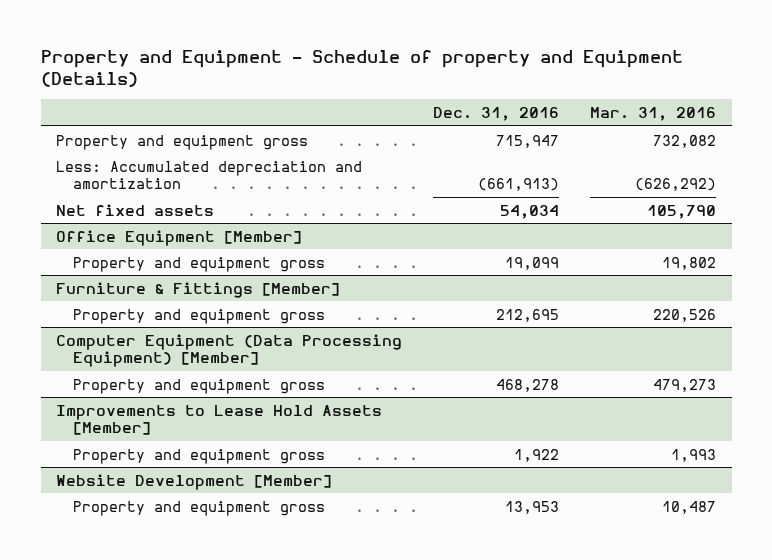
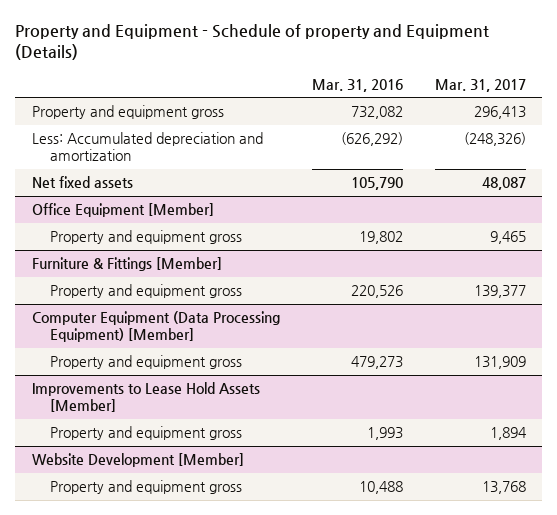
[433,106,560,121] Dec. 31, 2016 -> none
none -> [434,78,526,92] Mar. 31, 2017
[662,500,717,514] 10,487 -> [358,481,403,495] 10,488

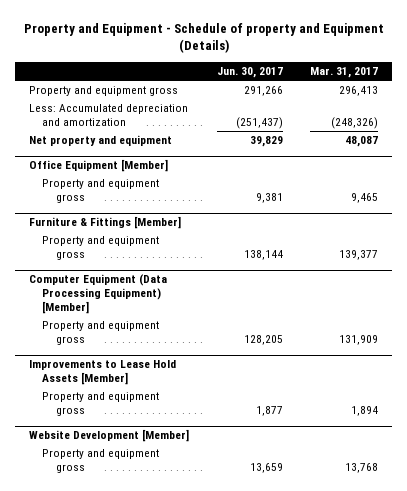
[311,78,403,92] Mar. 31, 2016 -> none
none -> [216,67,283,79] Jun. 30, 2017
[31,176,133,189] Net fixed assets -> [28,135,172,147] Net property and equipment

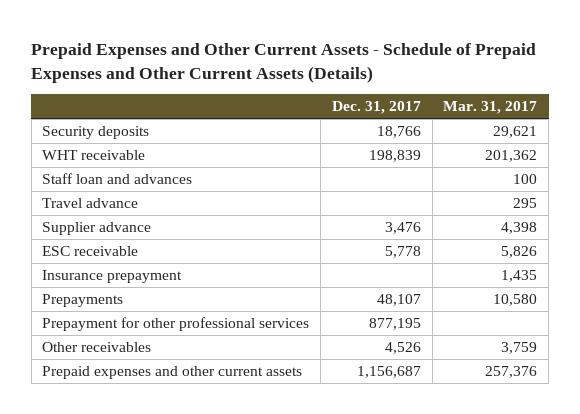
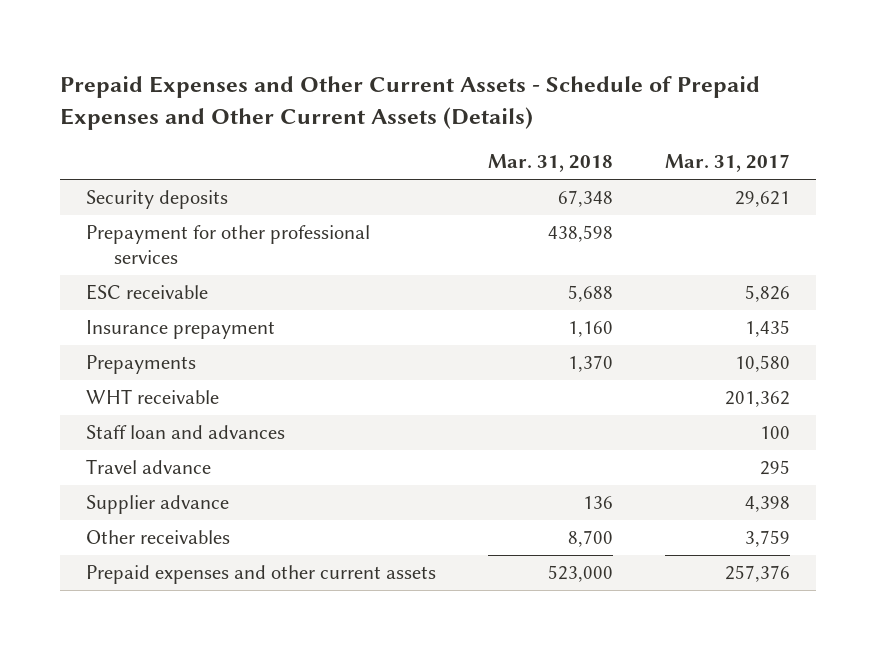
[331,101,421,115] Dec. 31, 2017 -> none
none -> [488,154,614,173] Mar. 31, 2018
[42,316,310,331] Prepayment for other professional services -> [86,225,371,265] Prepayment for other professional services
[42,245,139,256] ESC receivable -> [86,284,209,301] ESC receivable
[42,269,183,283] Insurance prepayment -> [86,320,276,340] Insurance prepayment
[42,293,124,307] Prepayments -> [86,355,197,375] Prepayments

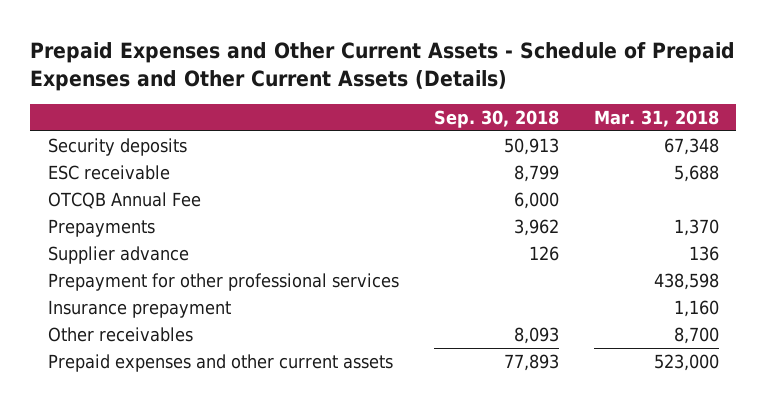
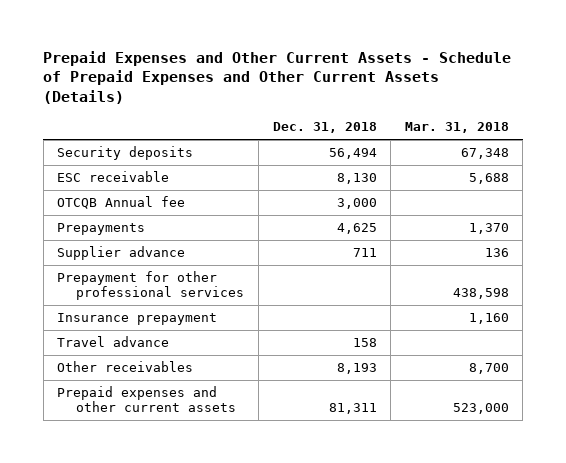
[433,109,559,128] Sep. 30, 2018 -> none
none -> [272,122,377,134] Dec. 31, 2018
[47,192,201,210] OTCQB Annual Fee -> [57,196,186,210] OTCQB Annual fee
none -> [57,336,170,348] Travel advance

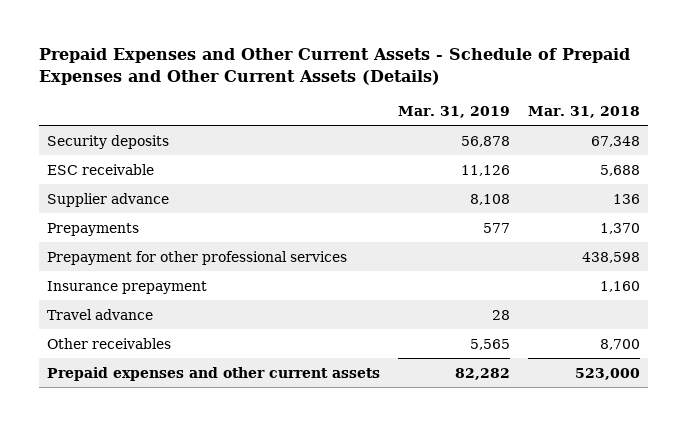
[272,122,377,134] Dec. 31, 2018 -> none
none -> [398,105,511,118] Mar. 31, 2019
[57,196,186,210] OTCQB Annual fee -> none
[57,223,146,236] Prepayments -> [47,222,140,236] Prepayments

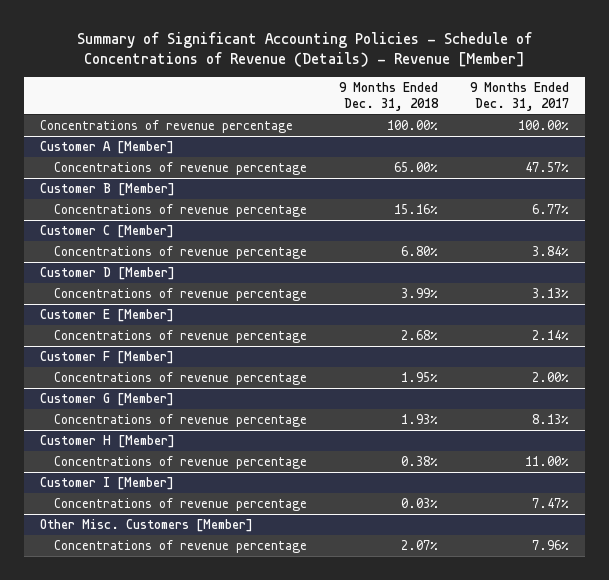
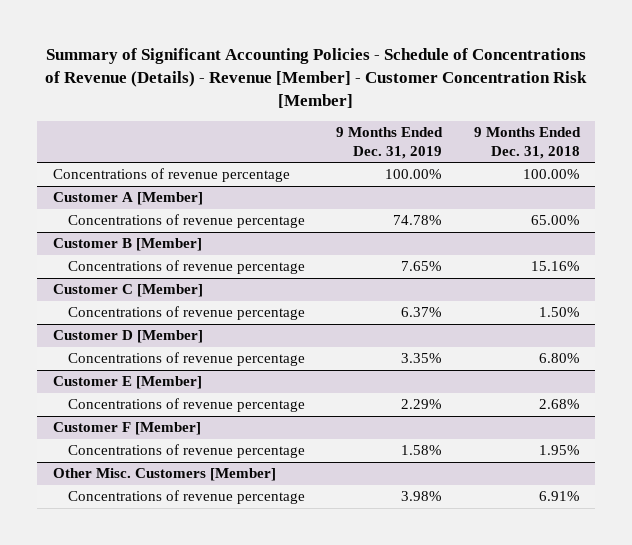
[76,32,532,68] Summary of Significant Accounting Policies - Schedule of Concentrations of Revenue (Details) - Revenue [Member] -> [45,47,588,109] Summary of Significant Accounting Policies - Schedule of Concentrations of Revenue (Details) - Revenue [Member] - Customer Concentration Risk [Member]
[470,82,570,112] 9 Months Ended Dec. 31, 2017 -> none
none -> [336,127,444,159] 9 Months Ended Dec. 31, 2019
[401,245,439,256] 6.80% -> [538,307,580,318] 1.50%
[401,287,439,298] 3.99% -> [538,353,580,364] 6.80%
[40,392,175,406] Customer G [Member] -> none
[54,413,308,427] Concentrations of revenue percentage -> none
[40,434,176,448] Customer H [Member] -> none
[54,455,308,469] Concentrations of revenue percentage -> none
[40,476,175,490] Customer I [Member] -> none
[54,497,308,511] Concentrations of revenue percentage -> none
[401,539,439,550] 2.07% -> [538,491,580,502] 6.91%

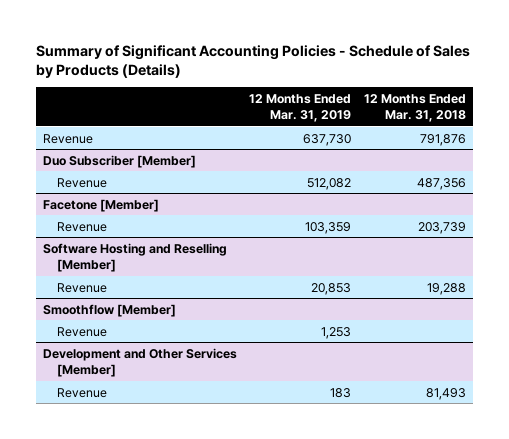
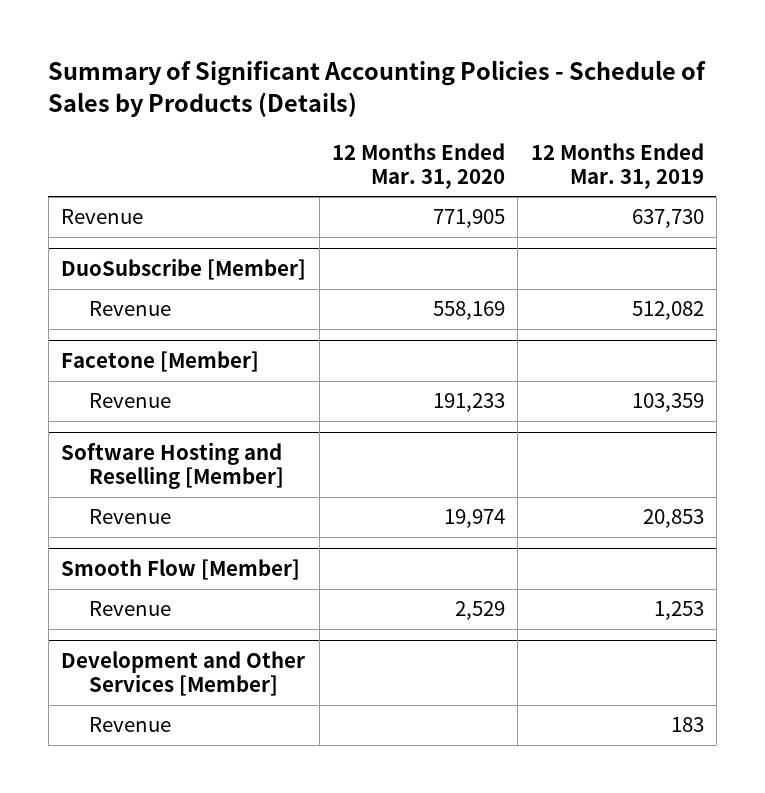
[364,94,467,123] 12 Months Ended Mar. 31, 2018 -> none
none -> [331,142,505,189] 12 Months Ended Mar. 31, 2020
[42,154,196,168] Duo Subscriber [Member] -> [61,258,307,281] DuoSubscribe [Member]
[42,303,176,317] Smoothflow [Member] -> [61,559,301,581] Smooth Flow [Member]

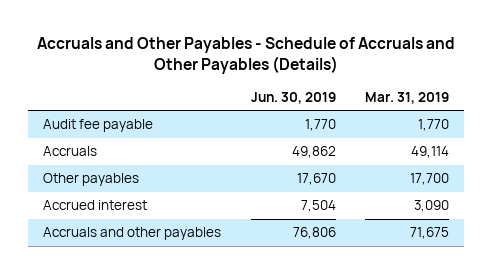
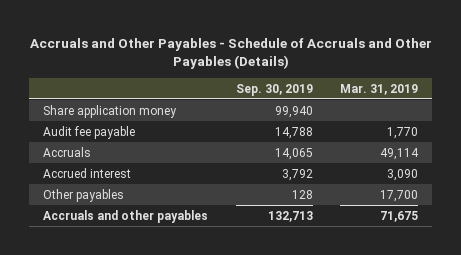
[250,91,336,104] Jun. 30, 2019 -> none
none -> [235,83,313,96] Sep. 30, 2019
none -> [43,104,178,118] Share application money
[43,173,140,187] Other payables -> [43,188,125,202] Other payables

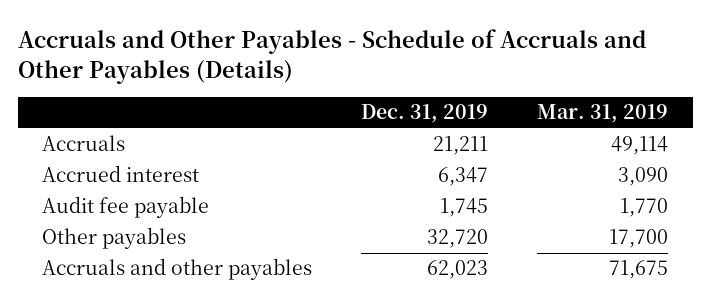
[235,83,313,96] Sep. 30, 2019 -> none
none -> [361,104,489,124] Dec. 31, 2019
[43,104,178,118] Share application money -> none
[43,125,136,139] Audit fee payable -> [42,196,210,219] Audit fee payable

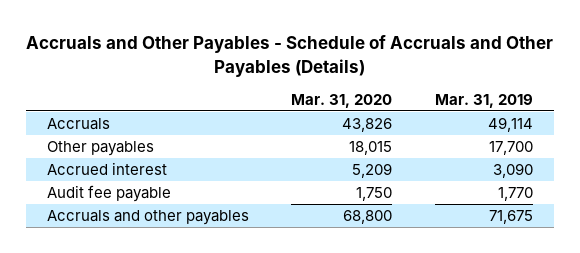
[361,104,489,124] Dec. 31, 2019 -> none
none -> [291,93,393,108] Mar. 31, 2020
[42,227,187,250] Other payables -> [47,141,155,157] Other payables

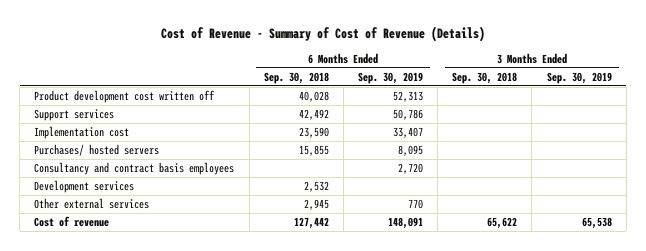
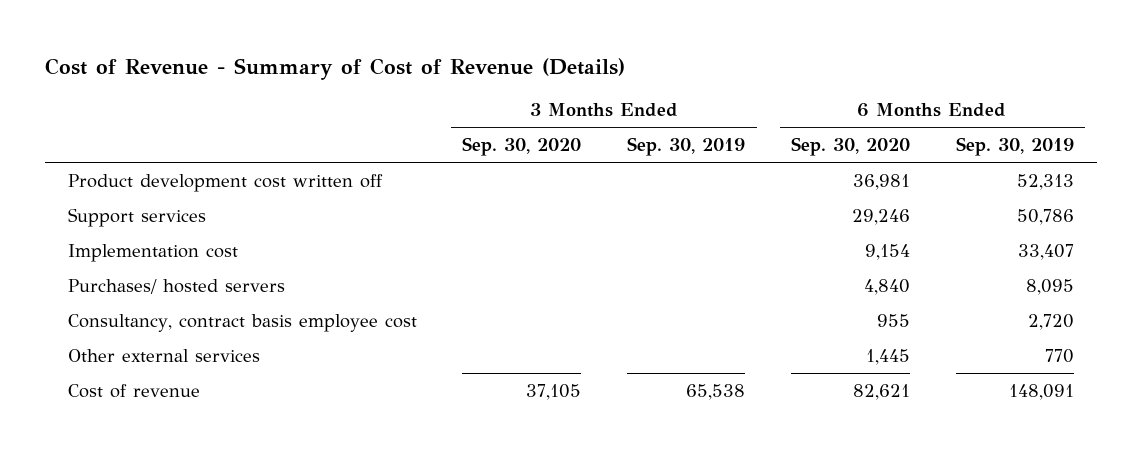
[263,71,329,84] Sep. 30, 2018 -> none
[452,71,518,84] Sep. 30, 2018 -> none
none -> [462,137,582,157] Sep. 30, 2020
none -> [790,137,910,157] Sep. 30, 2020
[34,180,135,194] Development services -> none
[34,162,235,176] Consultancy and contract basis employees -> [67,313,417,332] Consultancy, contract basis employee cost

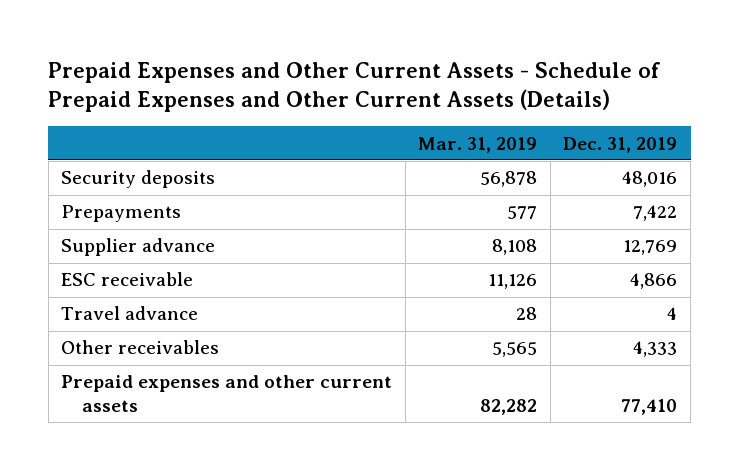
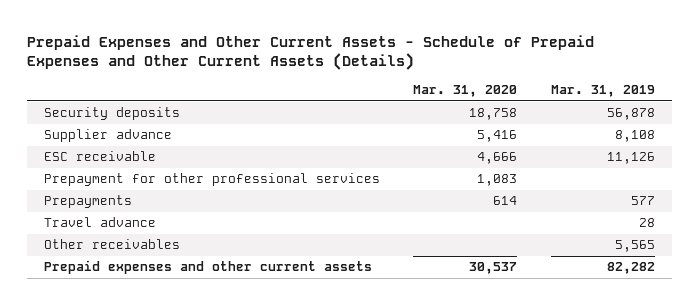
[563,136,678,153] Dec. 31, 2019 -> none
none -> [413,85,518,98] Mar. 31, 2020
none -> [43,173,380,187] Prepayment for other professional services
[61,205,182,223] Prepayments -> [43,195,132,209] Prepayments

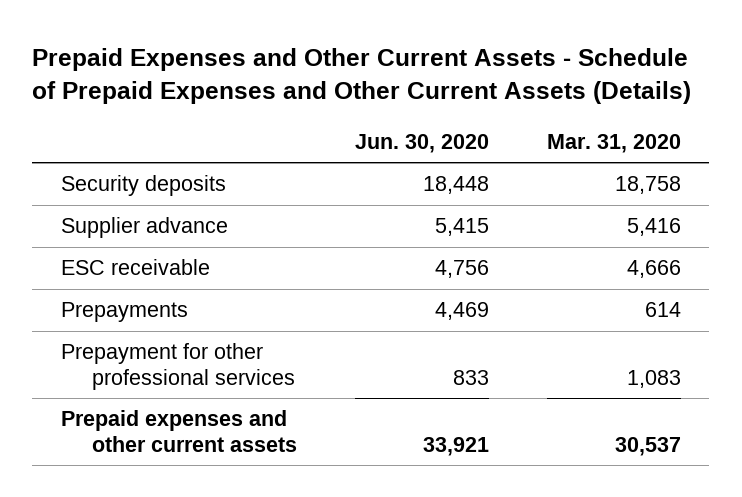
[550,85,655,98] Mar. 31, 2019 -> none
none -> [354,133,489,153] Jun. 30, 2020
[43,217,156,228] Travel advance -> none
[43,239,180,250] Other receivables -> none
[43,173,380,187] Prepayment for other professional services -> [61,343,296,390] Prepayment for other professional services

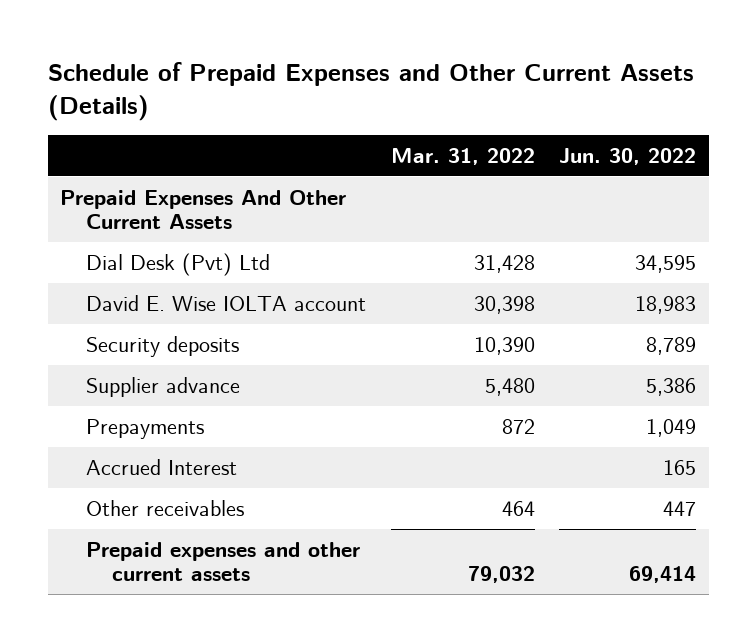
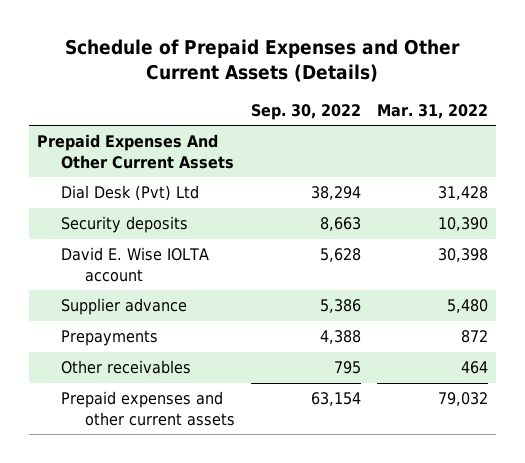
[559,148,697,166] Jun. 30, 2022 -> none
none -> [250,103,361,120] Sep. 30, 2022
[86,294,367,311] David E. Wise IOLTA account -> [60,247,209,282] David E. Wise IOLTA account
[86,458,238,475] Accrued Interest -> none

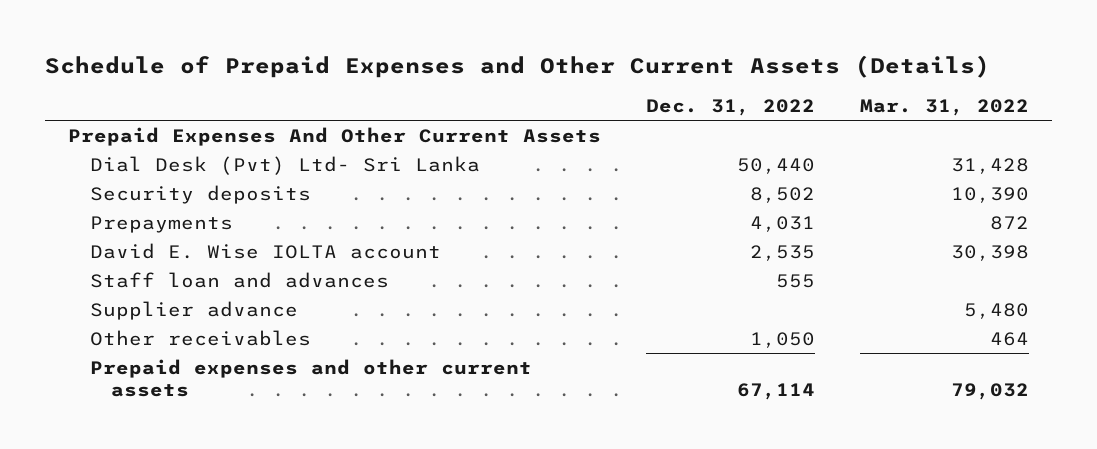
[250,103,361,120] Sep. 30, 2022 -> none
none -> [645,99,815,117] Dec. 31, 2022
[60,185,199,202] Dial Desk (Pvt) Ltd -> [89,155,480,175] Dial Desk (Pvt) Ltd- Sri Lanka
[60,330,158,347] Prepayments -> [89,215,233,233] Prepayments
none -> [89,271,389,288] Staff loan and advances

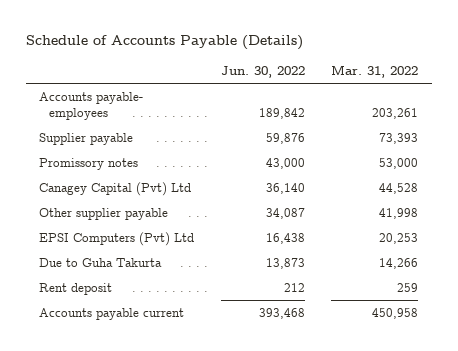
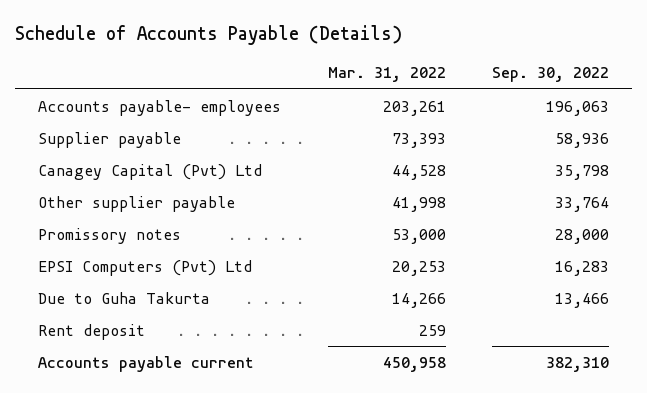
[220,65,305,78] Jun. 30, 2022 -> none
none -> [491,67,609,83] Sep. 30, 2022
[39,158,139,171] Promissory notes -> [38,227,182,244] Promissory notes

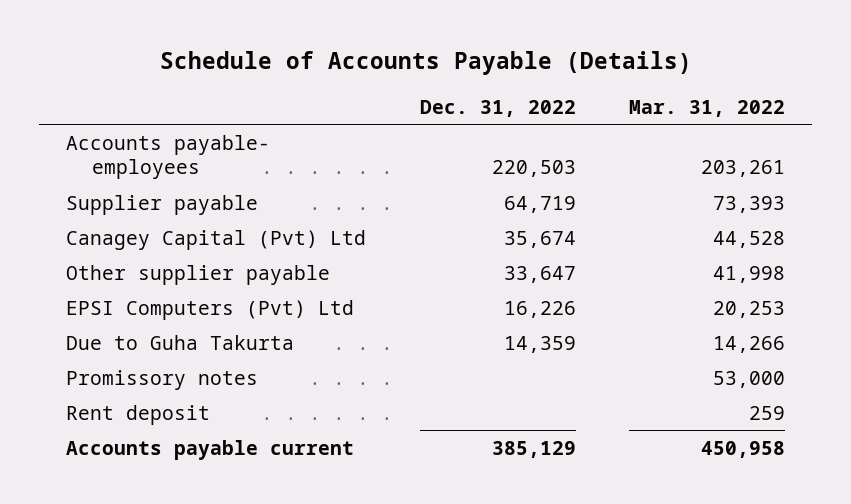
[491,67,609,83] Sep. 30, 2022 -> none
none -> [419,99,576,117] Dec. 31, 2022
[38,227,182,244] Promissory notes -> [65,369,258,390] Promissory notes

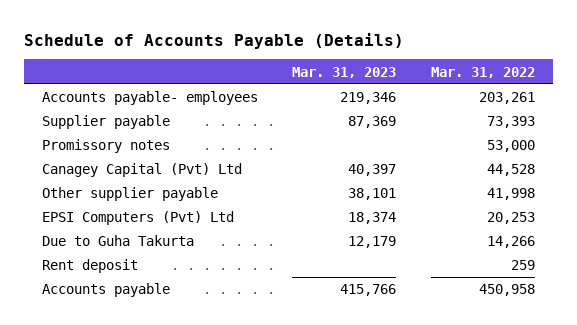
[419,99,576,117] Dec. 31, 2022 -> none
none -> [292,66,397,78] Mar. 31, 2023
[65,369,258,390] Promissory notes -> [41,139,170,154] Promissory notes
[65,439,354,460] Accounts payable current -> [41,283,170,298] Accounts payable

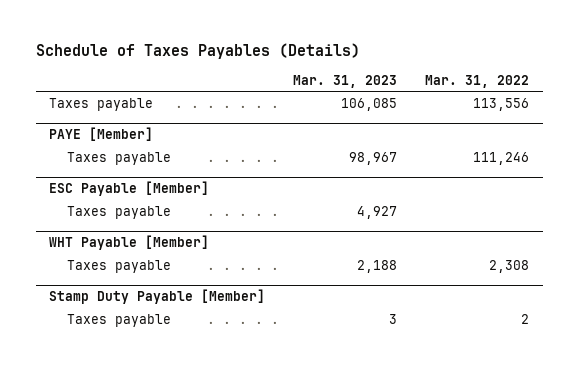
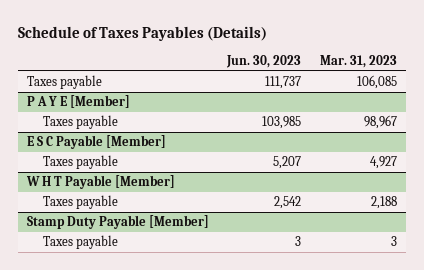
[425,74,530,88] Mar. 31, 2022 -> none
none -> [226,55,302,69] Jun. 30, 2023
[49,127,154,142] PAYE [Member] -> [27,95,131,109] P A Y E [Member]
[49,181,210,197] ESC Payable [Member] -> [27,135,167,150] E S C Payable [Member]
[49,235,210,251] WHT Payable [Member] -> [26,175,176,190] W H T Payable [Member]

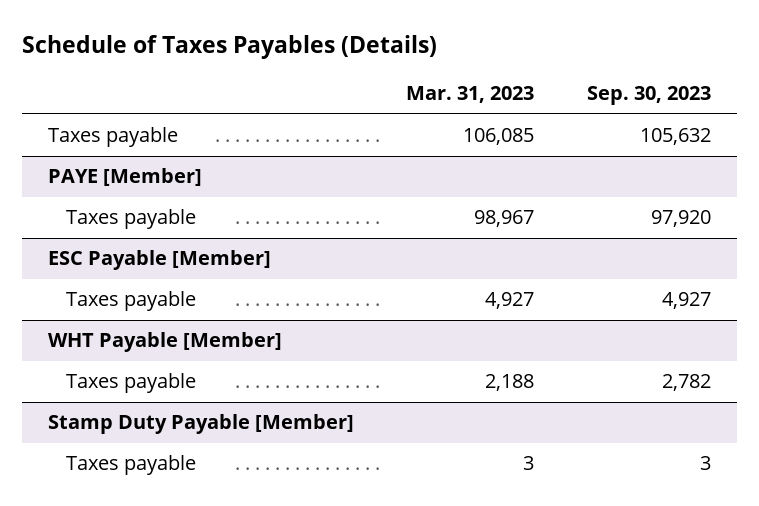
[226,55,302,69] Jun. 30, 2023 -> none
none -> [586,86,711,106] Sep. 30, 2023
[27,95,131,109] P A Y E [Member] -> [47,168,202,187] PAYE [Member]
[27,135,167,150] E S C Payable [Member] -> [47,250,271,271] ESC Payable [Member]
[26,175,176,190] W H T Payable [Member] -> [47,332,282,353] WHT Payable [Member]

